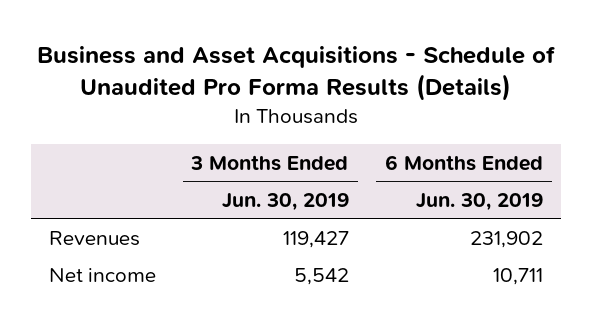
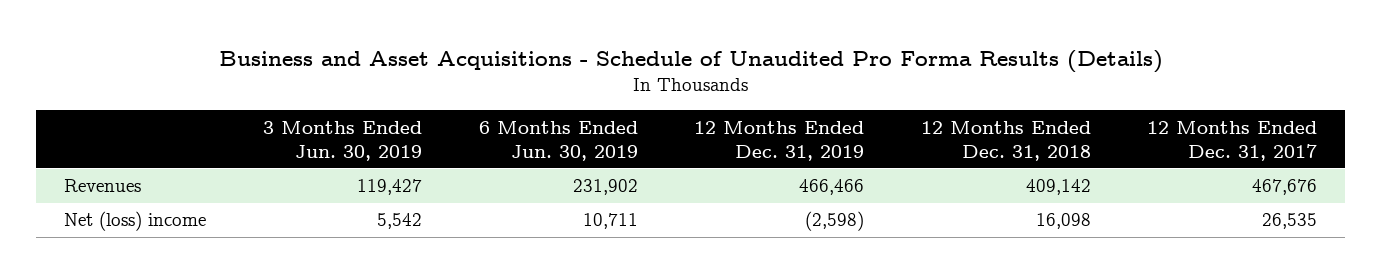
none -> [694,120,865,161] 12 Months Ended Dec. 31, 2019
none -> [920,120,1091,161] 12 Months Ended Dec. 31, 2018
none -> [1147,120,1318,161] 12 Months Ended Dec. 31, 2017
[48,267,156,282] Net income -> [64,211,207,232] Net (loss) income

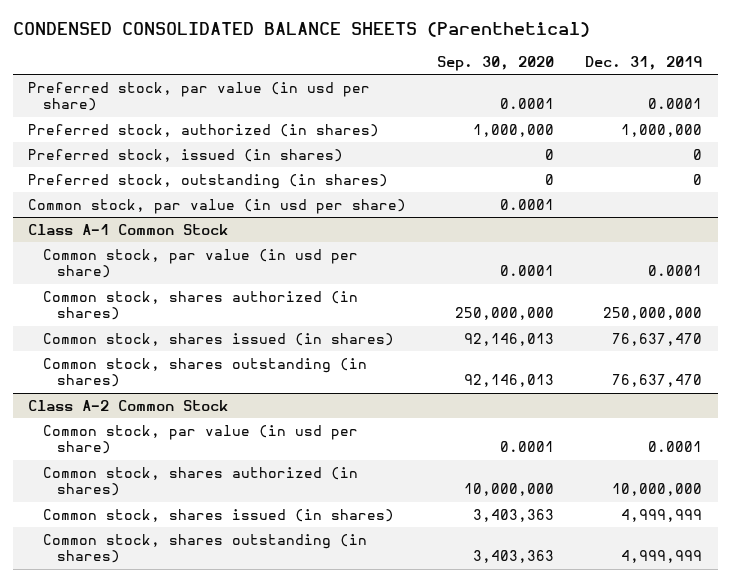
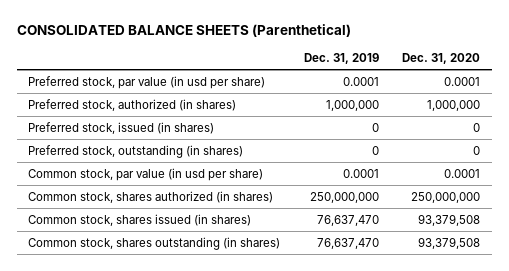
[12,21,590,37] CONDENSED CONSOLIDATED BALANCE SHEETS (Parenthetical) -> [16,23,351,37] CONSOLIDATED BALANCE SHEETS (Parenthetical)
[437,55,555,71] Sep. 30, 2020 -> none
none -> [402,53,481,65] Dec. 31, 2020
[28,199,407,215] Common stock, par value (in usd per share) -> none
[28,224,229,236] Class A-1 Common Stock -> none
[28,400,229,412] Class A-2 Common Stock -> none
[42,425,358,455] Common stock, par value (in usd per share) -> none
[42,467,358,497] Common stock, shares authorized (in shares) -> none
[42,509,394,523] Common stock, shares issued (in shares) -> none
[42,534,367,564] Common stock, shares outstanding (in shares) -> none

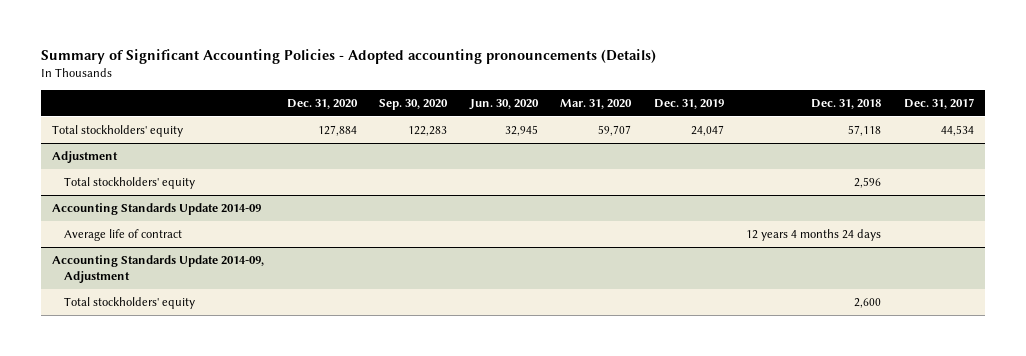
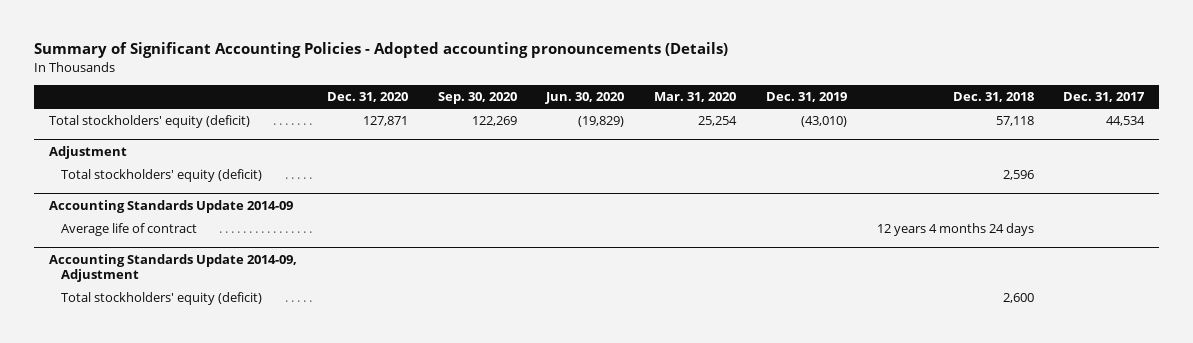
[52,125,184,138] Total stockholders' equity -> [49,115,251,129] Total stockholders' equity (deficit)
[317,125,357,137] 127,884 -> [362,116,408,127] 127,871
[408,126,448,137] 122,283 -> [471,116,517,127] 122,269
[504,125,538,137] 32,945 -> [578,116,625,128] (19,829)
[598,125,632,137] 59,707 -> [698,116,738,127] 25,254
[690,125,724,137] 24,047 -> [800,116,847,128] (43,010)
[63,177,195,190] Total stockholders' equity -> [60,169,262,183] Total stockholders' equity (deficit)
[63,297,195,310] Total stockholders' equity -> [60,292,262,306] Total stockholders' equity (deficit)

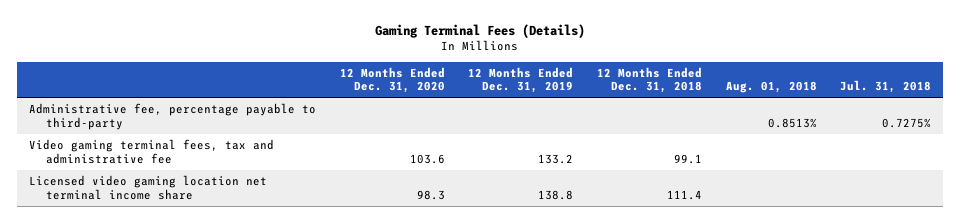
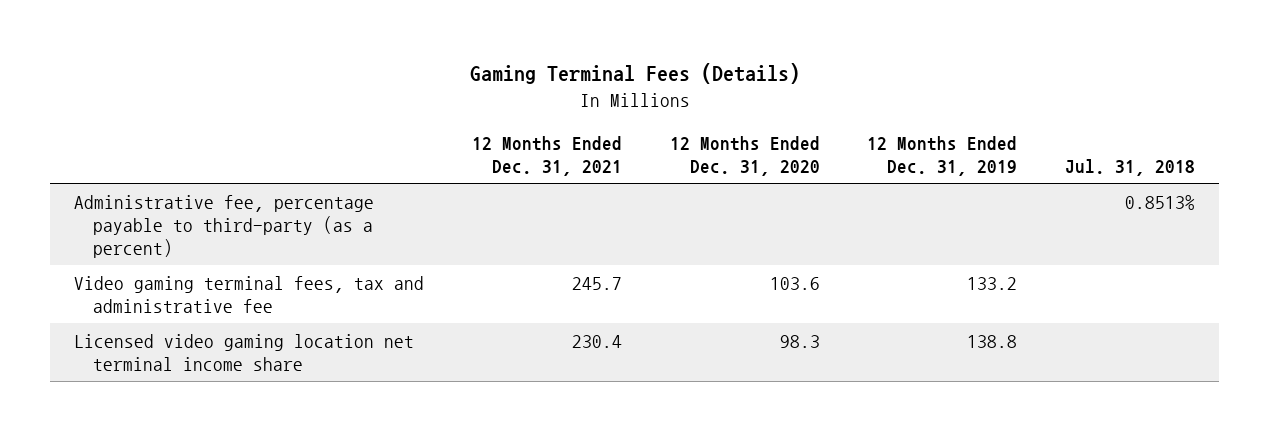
[596,66,702,94] 12 Months Ended Dec. 31, 2018 -> none
[725,81,817,94] Aug. 01, 2018 -> none
none -> [471,135,622,176] 12 Months Ended Dec. 31, 2021
[28,103,316,130] Administrative fee, percentage payable to third-party -> [74,194,375,258] Administrative fee, percentage payable to third-party (as a percent)
[882,117,932,128] 0.7275% -> [1125,194,1196,210] 0.8513%

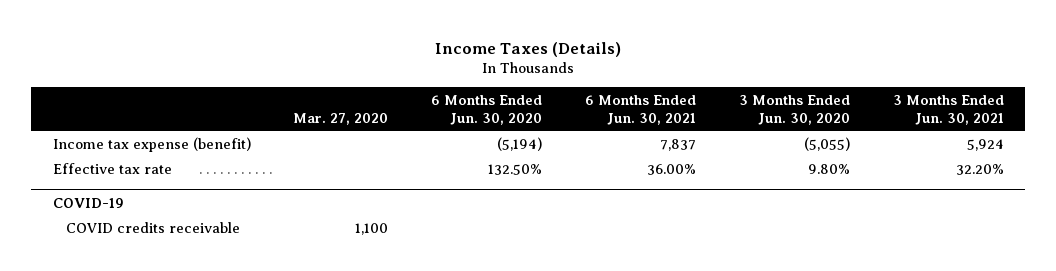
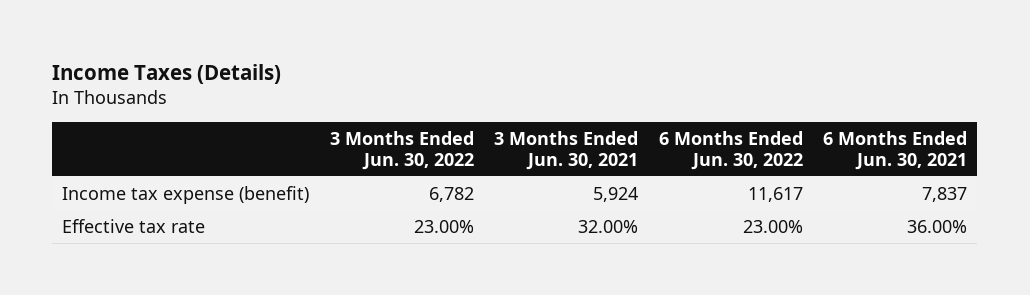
[293,112,389,125] Mar. 27, 2020 -> none
[431,94,543,125] 6 Months Ended Jun. 30, 2020 -> none
[738,94,850,125] 3 Months Ended Jun. 30, 2020 -> none
none -> [329,130,474,171] 3 Months Ended Jun. 30, 2022
none -> [658,130,803,171] 6 Months Ended Jun. 30, 2022
[52,197,124,208] COVID-19 -> none
[66,221,241,233] COVID credits receivable -> none
[955,163,1004,175] 32.20% -> [578,219,639,233] 32.00%

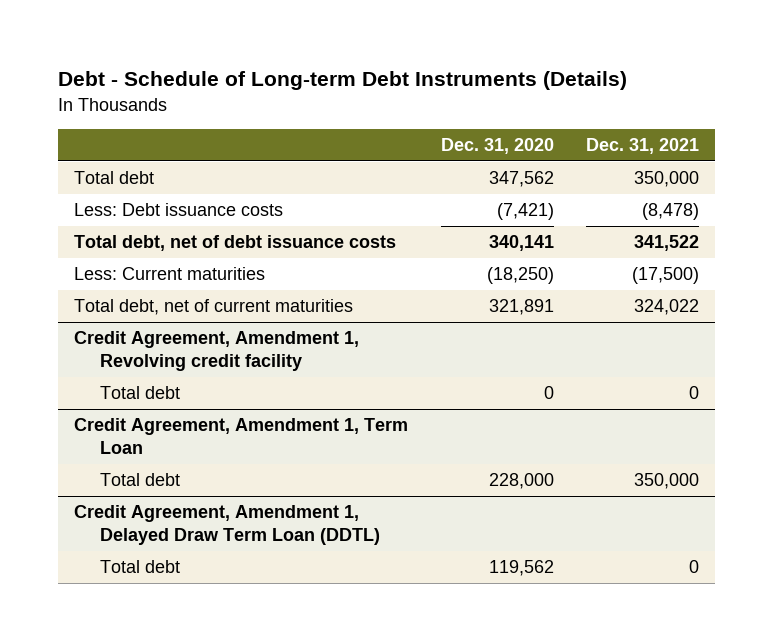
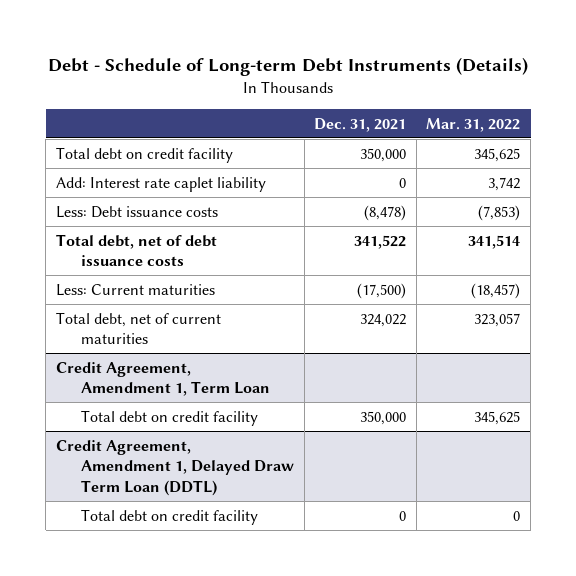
[440,138,554,155] Dec. 31, 2020 -> none
none -> [426,117,521,132] Mar. 31, 2022
[74,171,155,185] Total debt -> [55,146,233,163] Total debt on credit facility
none -> [55,176,266,192] Add: Interest rate caplet liability
[74,331,360,371] Credit Agreement, Amendment 1, Revolving credit facility -> none
[99,386,180,400] Total debt -> none
[99,473,180,487] Total debt -> [81,409,259,426] Total debt on credit facility
[99,560,180,574] Total debt -> [81,508,259,525] Total debt on credit facility

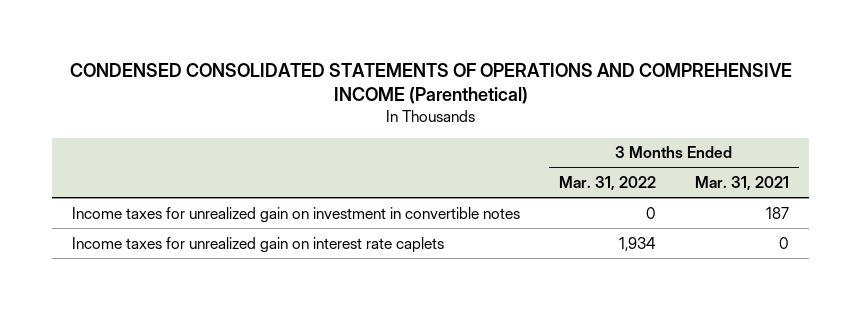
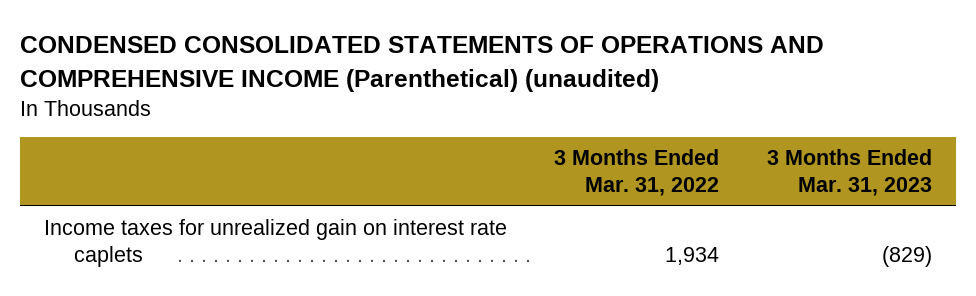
[69,62,792,104] CONDENSED CONSOLIDATED STATEMENTS OF OPERATIONS AND COMPREHENSIVE INCOME (Parenthetical) -> [20,36,825,92] CONDENSED CONSOLIDATED STATEMENTS OF OPERATIONS AND COMPREHENSIVE INCOME (Parenthetical) (unaudited)
[695,176,790,192] Mar. 31, 2021 -> none
none -> [767,149,933,196] 3 Months Ended Mar. 31, 2023
[71,206,520,223] Income taxes for unrealized gain on investment in convertible notes -> none

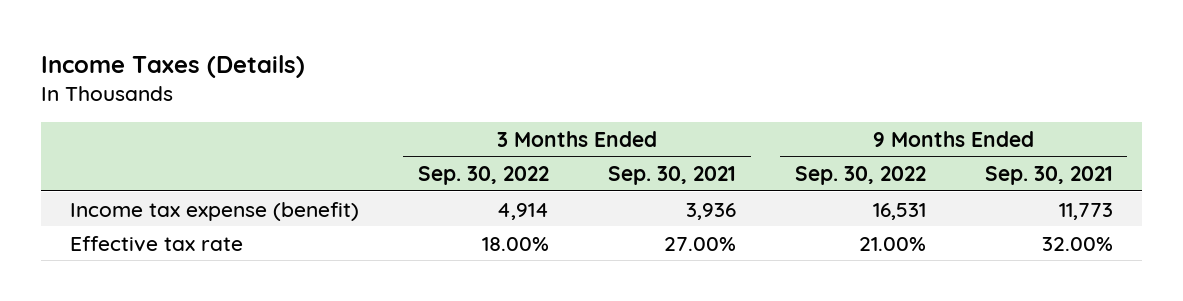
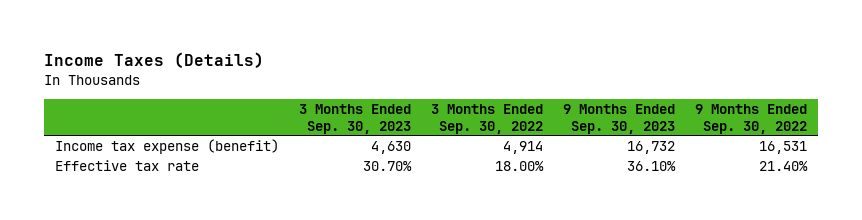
[607,166,736,186] Sep. 30, 2021 -> none
[984,166,1113,186] Sep. 30, 2021 -> none
none -> [298,104,411,134] 3 Months Ended Sep. 30, 2023
none -> [563,104,676,134] 9 Months Ended Sep. 30, 2023
[858,236,926,251] 21.00% -> [759,161,809,172] 21.40%

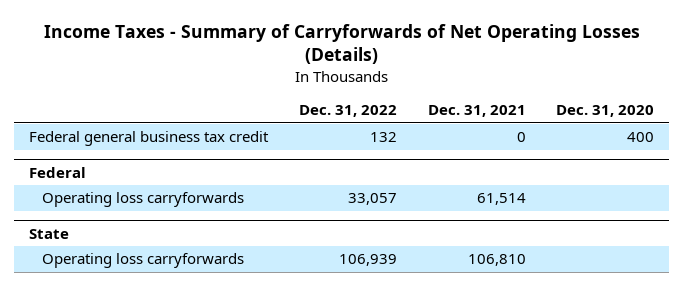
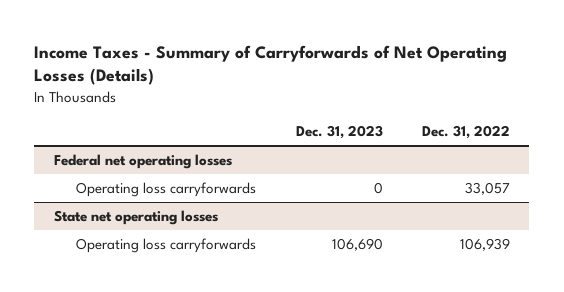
[427,105,526,118] Dec. 31, 2021 -> none
[556,105,655,118] Dec. 31, 2020 -> none
none -> [295,125,383,140] Dec. 31, 2023
[29,131,270,147] Federal general business tax credit -> none
[29,167,87,179] Federal -> [53,154,232,170] Federal net operating losses
[29,229,70,240] State -> [53,210,218,226] State net operating losses

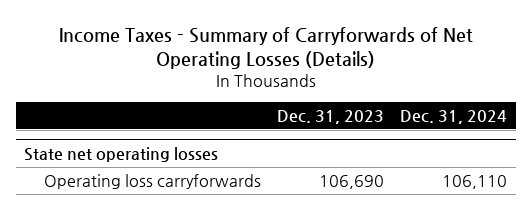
[421,125,510,140] Dec. 31, 2022 -> none
none -> [400,109,508,124] Dec. 31, 2024
[53,154,232,170] Federal net operating losses -> none
[76,182,257,198] Operating loss carryforwards -> none

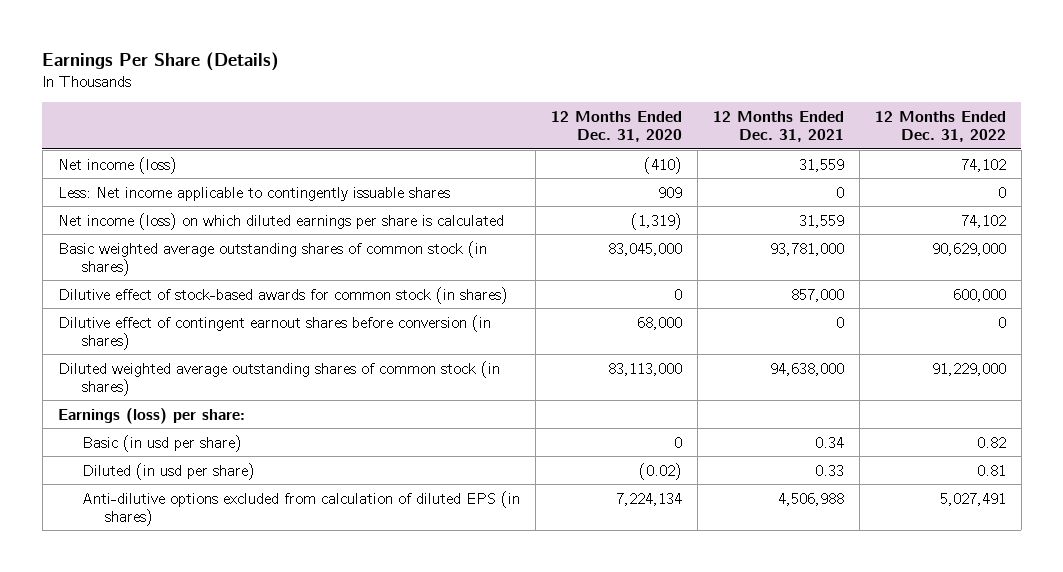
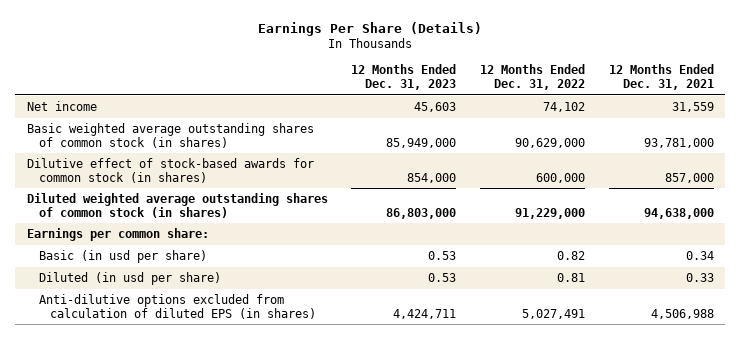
[550,110,682,142] 12 Months Ended Dec. 31, 2020 -> none
none -> [351,64,457,90] 12 Months Ended Dec. 31, 2023
[57,186,450,201] Less: Net income applicable to contingently issuable shares -> none
[57,212,504,230] Net income (loss) on which diluted earnings per share is calculated -> none
[57,156,177,174] Net income (loss) -> [26,101,97,112] Net income
[57,314,491,350] Dilutive effect of contingent earnout shares before conversion (in shares) -> none
[57,407,245,424] Earnings (loss) per share: -> [26,228,209,242] Earnings per common share:

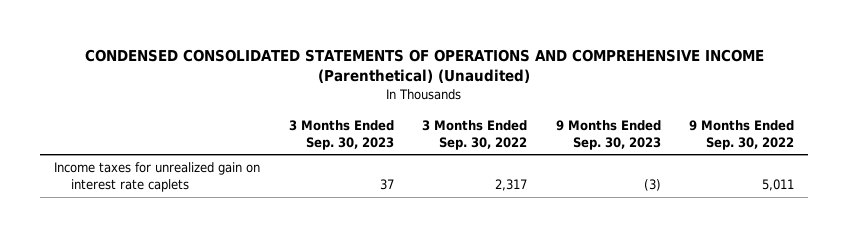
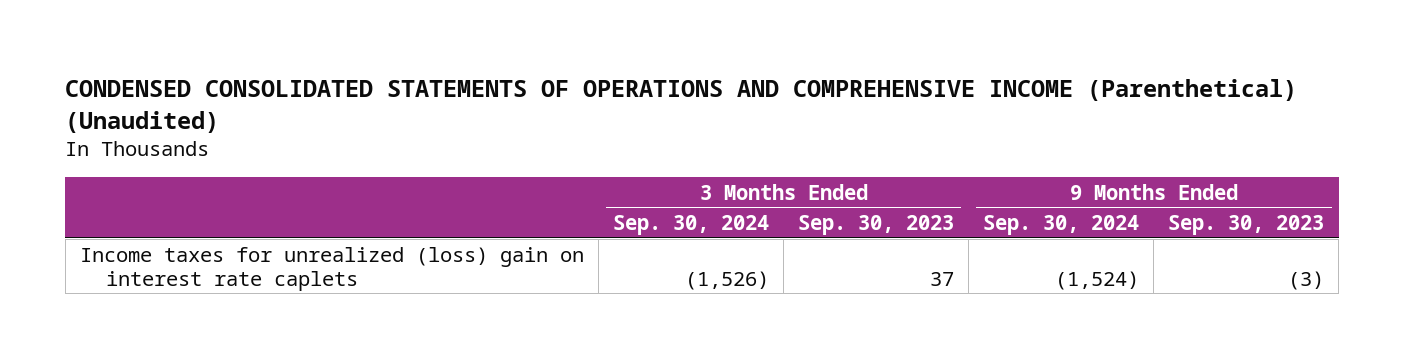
[422,119,528,150] 3 Months Ended Sep. 30, 2022 -> none
[689,119,795,150] 9 Months Ended Sep. 30, 2022 -> none
none -> [613,215,770,236] Sep. 30, 2024
none -> [983,215,1140,236] Sep. 30, 2024
[54,162,261,193] Income taxes for unrealized gain on interest rate caplets -> [79,246,584,291] Income taxes for unrealized (loss) gain on interest rate caplets

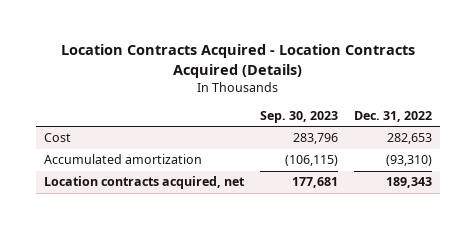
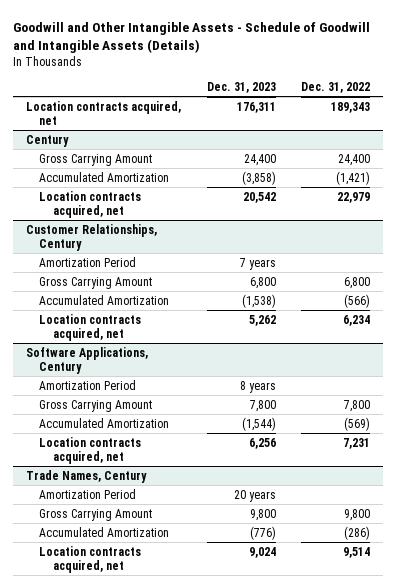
[61,44,416,78] Location Contracts Acquired - Location Contracts Acquired (Details) -> [13,21,371,53] Goodwill and Other Intangible Assets - Schedule of Goodwill and Intangible Assets (Details)
[260,110,339,123] Sep. 30, 2023 -> none
none -> [206,82,276,94] Dec. 31, 2023
[44,133,72,143] Cost -> none
[44,154,203,165] Accumulated amortization -> none
none -> [26,134,70,147] Century
none -> [39,153,153,166] Gross Carrying Amount
none -> [39,171,170,182] Accumulated Amortization
none -> [39,190,142,218] Location contracts acquired, net
none -> [26,223,158,251] Customer Relationships, Century
none -> [39,256,137,267] Amortization Period
none -> [39,276,153,289] Gross Carrying Amount
none -> [39,294,170,305] Accumulated Amortization
none -> [39,313,142,341] Location contracts acquired, net
none -> [26,346,149,374] Software Applications, Century
none -> [39,379,137,390] Amortization Period
none -> [39,399,153,412] Gross Carrying Amount
none -> [39,417,170,428] Accumulated Amortization
none -> [39,436,142,464] Location contracts acquired, net
none -> [26,469,148,483] Trade Names, Century
none -> [39,488,137,499] Amortization Period
none -> [39,508,153,521] Gross Carrying Amount
none -> [39,526,170,537] Accumulated Amortization
none -> [39,545,142,573] Location contracts acquired, net

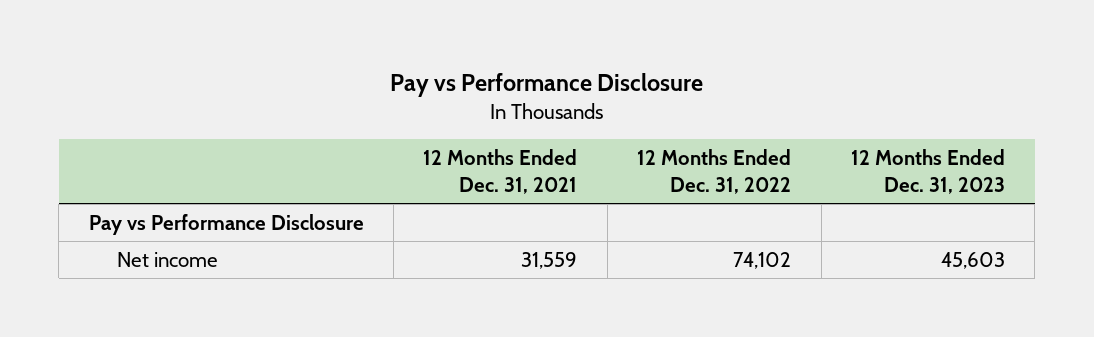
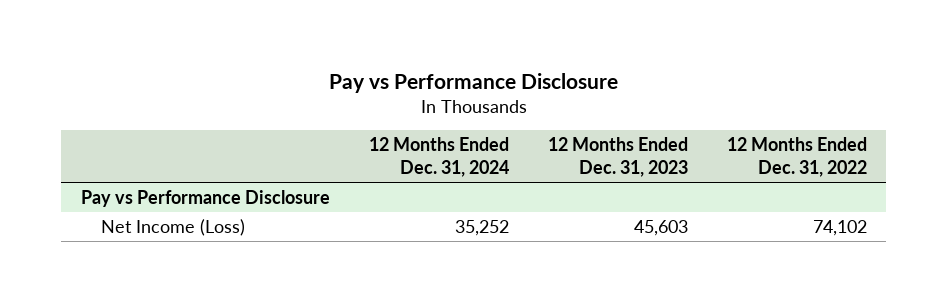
[423,149,578,194] 12 Months Ended Dec. 31, 2021 -> none
none -> [368,137,509,177] 12 Months Ended Dec. 31, 2024
[117,251,219,267] Net income -> [101,218,246,236] Net Income (Loss)

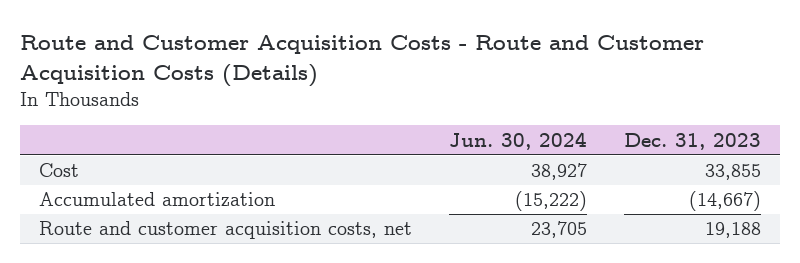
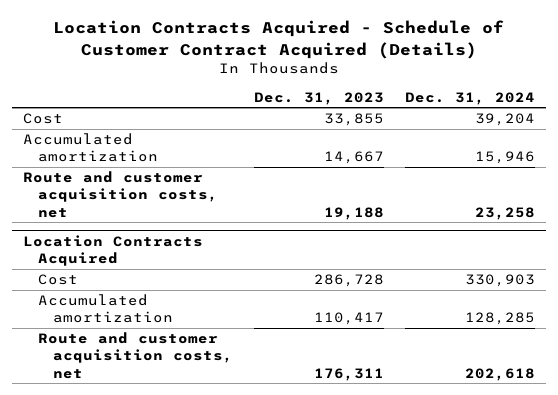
[20,35,705,88] Route and Customer Acquisition Costs - Route and Customer Acquisition Costs (Details) -> [53,20,505,59] Location Contracts Acquired - Schedule of Customer Contract Acquired (Details)
[448,131,587,150] Jun. 30, 2024 -> none
none -> [405,91,536,105] Dec. 31, 2024
[689,191,762,212] (14,667) -> [324,151,385,165] 14,667
none -> [22,234,203,266] Location Contracts Acquired
none -> [37,274,78,286] Cost
none -> [37,294,173,324] Accumulated amortization
none -> [37,332,233,379] Route and customer acquisition costs, net

